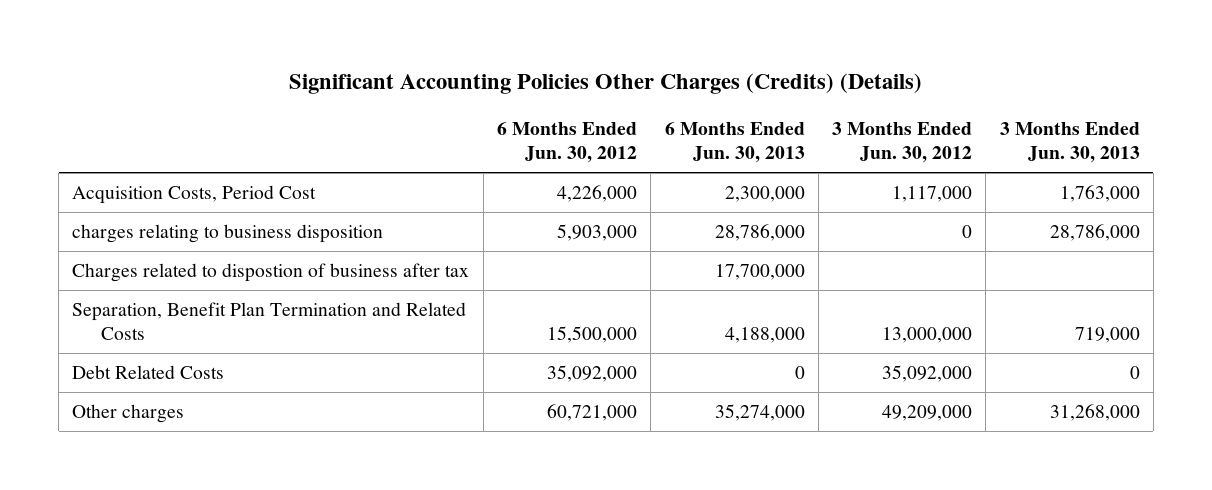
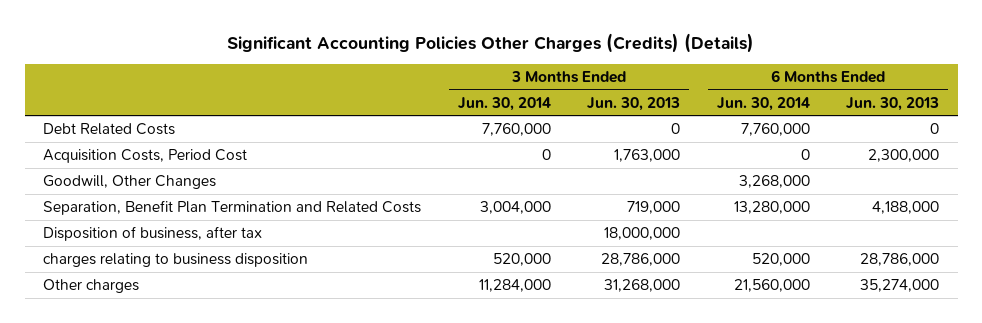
[497,122,638,164] 6 Months Ended Jun. 30, 2012 -> none
[832,122,973,164] 3 Months Ended Jun. 30, 2012 -> none
none -> [457,96,551,111] Jun. 30, 2014
none -> [716,96,810,111] Jun. 30, 2014
[72,365,225,380] Debt Related Costs -> [43,123,176,136] Debt Related Costs
[72,263,470,283] Charges related to dispostion of business after tax -> none
none -> [43,175,217,190] Goodwill, Other Changes
none -> [43,226,263,242] Disposition of business, after tax
[72,224,384,244] charges relating to business disposition -> [43,253,309,268] charges relating to business disposition

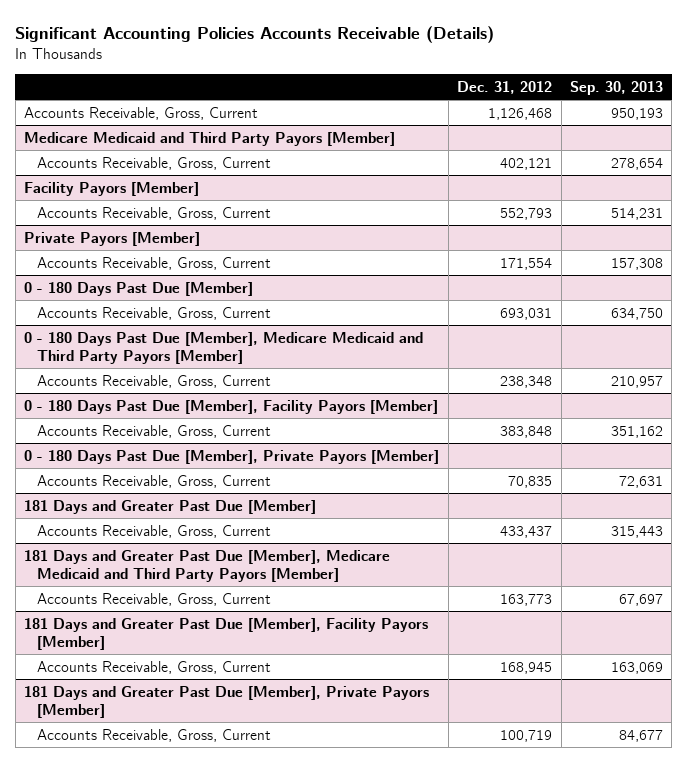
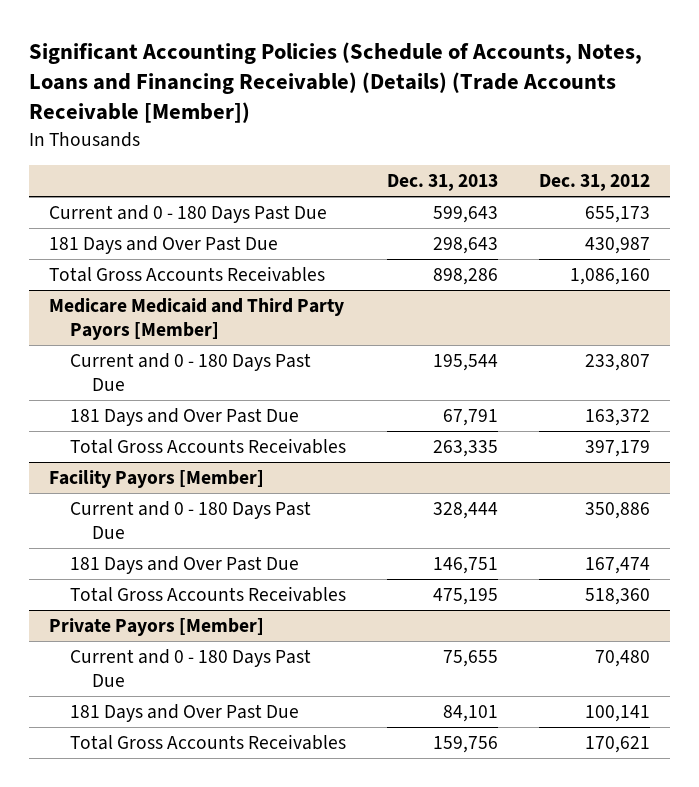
[15,25,495,43] Significant Accounting Policies Accounts Receivable (Details) -> [28,42,642,124] Significant Accounting Policies (Schedule of Accounts, Notes, Loans and Financing Receivable) (Details) (Trade Accounts Receivable [Member])
[569,80,663,95] Sep. 30, 2013 -> none
none -> [387,174,499,192] Dec. 31, 2013
none -> [49,205,328,224] Current and 0 - 180 Days Past Due
none -> [49,236,279,255] 181 Days and Over Past Due
[24,106,259,120] Accounts Receivable, Gross, Current -> [49,266,326,283] Total Gross Accounts Receivables
[488,107,553,120] 1,126,468 -> [569,268,650,286] 1,086,160
none -> [70,353,312,391] Current and 0 - 180 Days Past Due
none -> [70,408,300,427] 181 Days and Over Past Due
[37,156,272,170] Accounts Receivable, Gross, Current -> [70,438,347,455] Total Gross Accounts Receivables
[500,157,553,170] 402,121 -> [584,440,650,458] 397,179
none -> [70,501,312,539] Current and 0 - 180 Days Past Due
none -> [70,556,300,575] 181 Days and Over Past Due
[37,206,272,220] Accounts Receivable, Gross, Current -> [70,586,347,603] Total Gross Accounts Receivables
[500,207,553,220] 552,793 -> [584,588,650,606] 518,360
[24,281,254,296] 0 - 180 Days Past Due [Member] -> none
[37,306,272,320] Accounts Receivable, Gross, Current -> none
[24,331,424,364] 0 - 180 Days Past Due [Member], Medicare Medicaid and Third Party Payors [Member] -> none
[37,374,272,388] Accounts Receivable, Gross, Current -> none
[24,399,439,414] 0 - 180 Days Past Due [Member], Facility Payors [Member] -> none
[37,424,272,438] Accounts Receivable, Gross, Current -> none
[24,449,440,464] 0 - 180 Days Past Due [Member], Private Payors [Member] -> none
[37,474,272,488] Accounts Receivable, Gross, Current -> none
[24,499,317,514] 181 Days and Greater Past Due [Member] -> none
[37,524,272,538] Accounts Receivable, Gross, Current -> none
[24,549,391,582] 181 Days and Greater Past Due [Member], Medicare Medicaid and Third Party Payors [Member] -> none
[37,592,272,606] Accounts Receivable, Gross, Current -> none
[24,617,429,650] 181 Days and Greater Past Due [Member], Facility Payors [Member] -> none
[37,660,272,674] Accounts Receivable, Gross, Current -> none
[24,685,430,718] 181 Days and Greater Past Due [Member], Private Payors [Member] -> none
[37,728,272,742] Accounts Receivable, Gross, Current -> none
none -> [70,649,312,687] Current and 0 - 180 Days Past Due
none -> [70,704,300,723] 181 Days and Over Past Due
[37,256,272,270] Accounts Receivable, Gross, Current -> [70,734,347,751] Total Gross Accounts Receivables
[500,257,553,270] 171,554 -> [584,736,650,754] 170,621

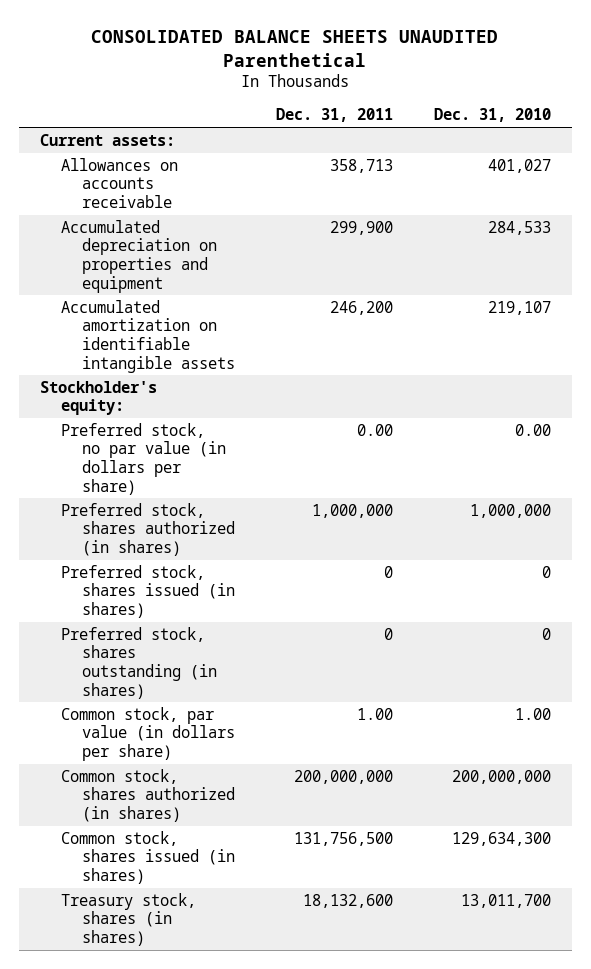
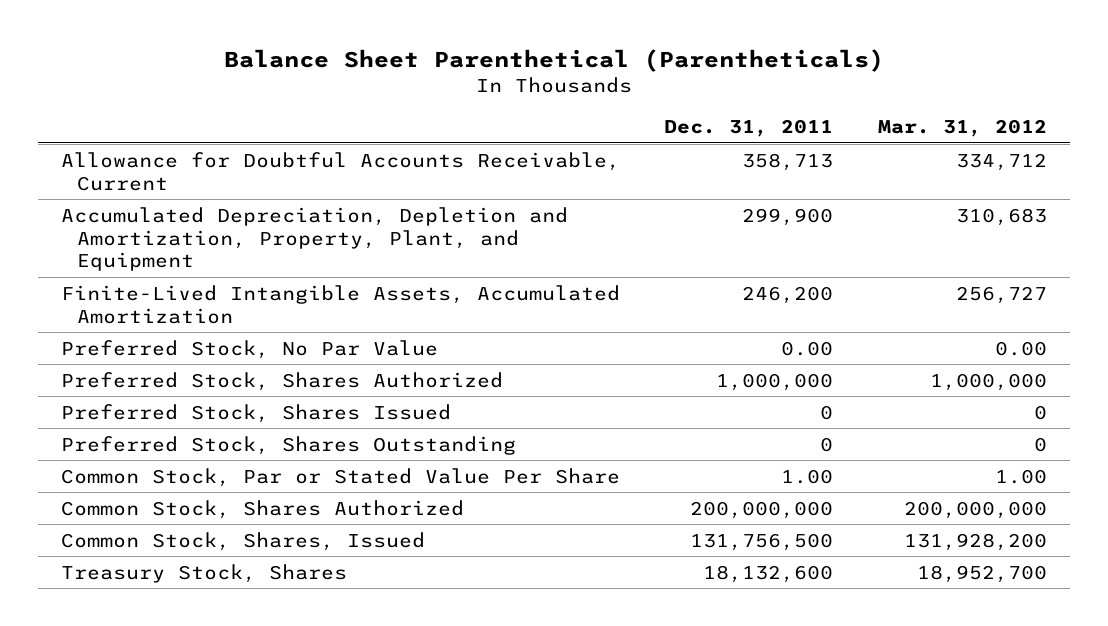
[91,29,499,67] CONSOLIDATED BALANCE SHEETS UNAUDITED Parenthetical -> [223,48,884,72] Balance Sheet Parenthetical (Parentheticals)
[434,108,552,123] Dec. 31, 2010 -> none
none -> [878,119,1048,138] Mar. 31, 2012
[39,133,175,146] Current assets: -> none
[39,380,157,416] Stockholder's equity: -> none
[60,157,178,208] Allowances on accounts receivable -> [60,151,620,191] Allowance for Doubtful Accounts Receivable, Current
[60,219,217,293] Accumulated depreciation on properties and equipment -> [60,206,568,272] Accumulated Depreciation, Depletion and Amortization, Property, Plant, and Equipment
[60,299,235,373] Accumulated amortization on identifiable intangible assets -> [60,284,620,324] Finite-Lived Intangible Assets, Accumulated Amortization
[60,422,226,495] Preferred stock, no par value (in dollars per share) -> [60,339,438,359] Preferred Stock, No Par Value
[60,502,235,556] Preferred stock, shares authorized (in shares) -> [60,371,503,391] Preferred Stock, Shares Authorized
[60,564,235,618] Preferred stock, shares issued (in shares) -> [60,403,451,423] Preferred Stock, Shares Issued
[60,626,217,699] Preferred stock, shares outstanding (in shares) -> [60,435,516,455] Preferred Stock, Shares Outstanding
[60,706,235,761] Common stock, par value (in dollars per share) -> [60,467,620,487] Common Stock, Par or Stated Value Per Share
[60,768,235,822] Common stock, shares authorized (in shares) -> [60,499,464,519] Common Stock, Shares Authorized
[60,830,235,884] Common stock, shares issued (in shares) -> [60,531,425,551] Common Stock, Shares, Issued
[60,892,196,946] Treasury stock, shares (in shares) -> [60,563,347,583] Treasury Stock, Shares

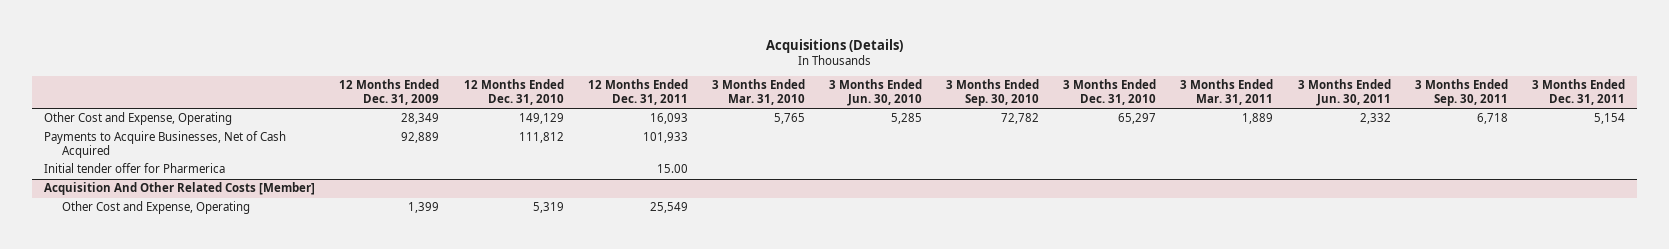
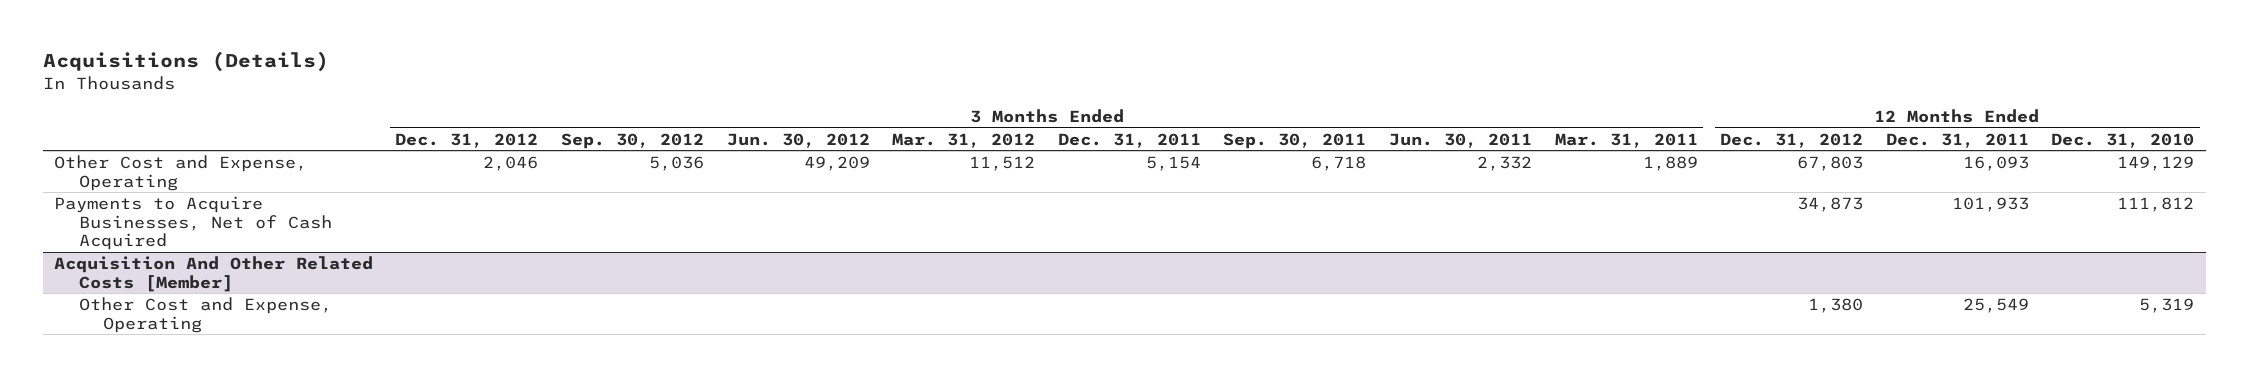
[339,79,440,106] 12 Months Ended Dec. 31, 2009 -> none
[711,79,805,106] 3 Months Ended Mar. 31, 2010 -> none
[829,79,923,107] 3 Months Ended Jun. 30, 2010 -> none
[946,79,1040,107] 3 Months Ended Sep. 30, 2010 -> none
[1063,79,1157,106] 3 Months Ended Dec. 31, 2010 -> none
none -> [395,132,539,148] Dec. 31, 2012
none -> [561,132,705,149] Sep. 30, 2012
none -> [726,132,870,148] Jun. 30, 2012
none -> [892,132,1036,148] Mar. 31, 2012
none -> [1720,132,1864,148] Dec. 31, 2012
[44,163,226,174] Initial tender offer for Pharmerica -> none

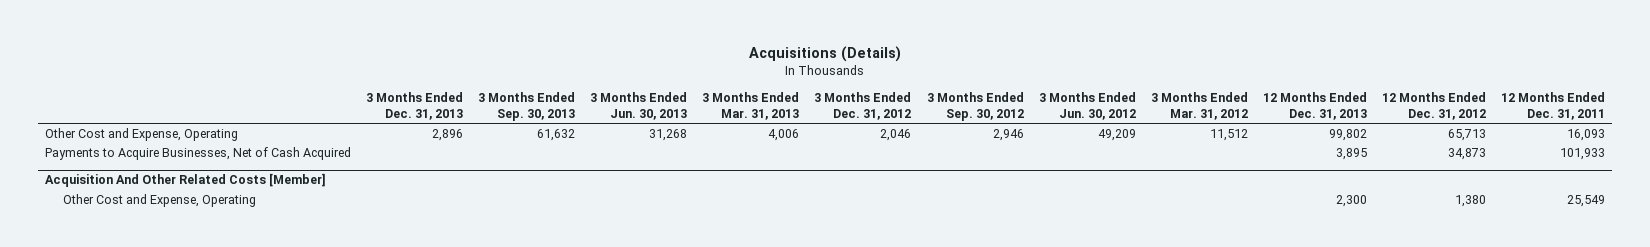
[1057,132,1201,148] Dec. 31, 2011 -> none
[1223,132,1367,149] Sep. 30, 2011 -> none
[1389,132,1533,148] Jun. 30, 2011 -> none
[1554,132,1698,148] Mar. 31, 2011 -> none
[2051,132,2195,148] Dec. 31, 2010 -> none
none -> [366,91,464,121] 3 Months Ended Dec. 31, 2013
none -> [478,91,576,122] 3 Months Ended Sep. 30, 2013
none -> [590,91,688,121] 3 Months Ended Jun. 30, 2013
none -> [702,91,800,121] 3 Months Ended Mar. 31, 2013
none -> [1262,91,1367,121] 12 Months Ended Dec. 31, 2013
[649,155,705,171] 5,036 -> [992,129,1024,142] 2,946
[1797,155,1864,171] 67,803 -> [1447,129,1486,142] 65,713

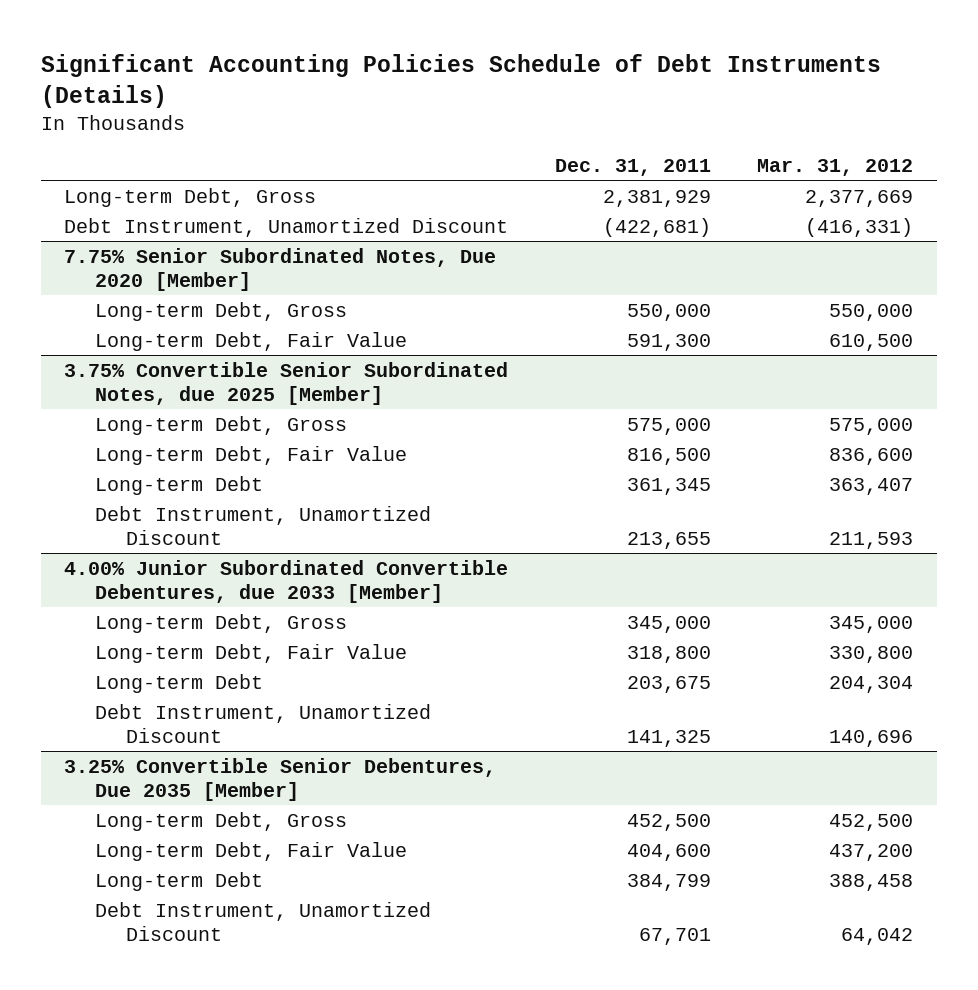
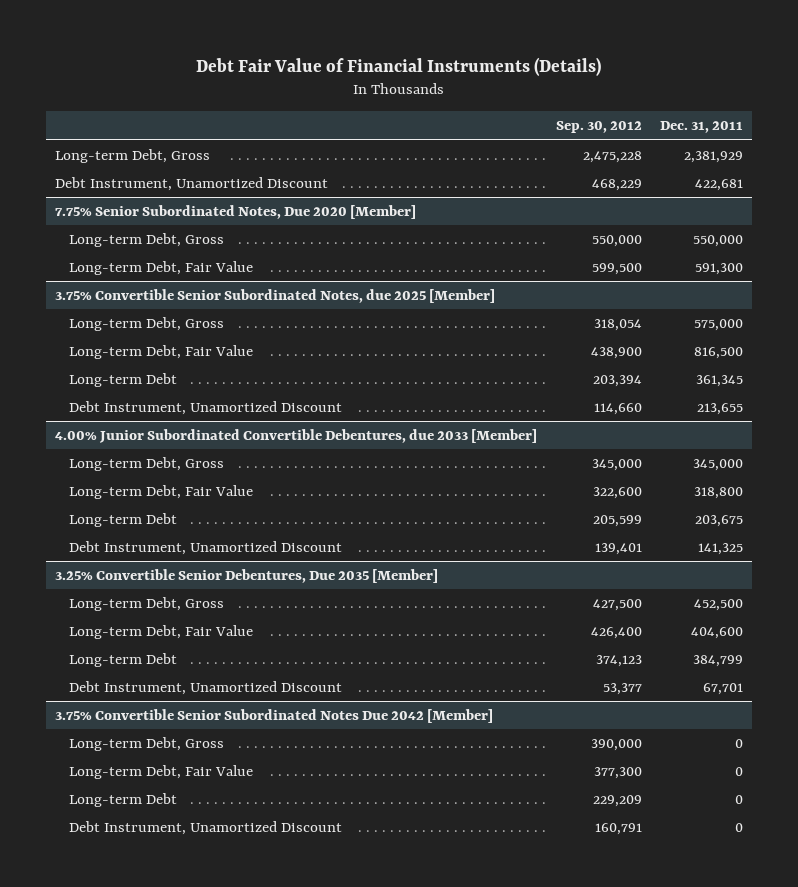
[40,53,881,109] Significant Accounting Policies Schedule of Debt Instruments (Details) -> [196,56,602,76] Debt Fair Value of Financial Instruments (Details)
[757,158,914,176] Mar. 31, 2012 -> none
none -> [555,121,642,134] Sep. 30, 2012
[602,217,711,237] (422,681) -> [695,179,744,192] 422,681
none -> [55,709,494,724] 3.75% Convertible Senior Subordinated Notes Due 2042 [Member]
none -> [68,737,224,752] Long-term Debt, Gross
none -> [68,765,253,780] Long-term Debt, Fair Value
none -> [68,793,177,808] Long-term Debt
none -> [68,821,342,836] Debt Instrument, Unamortized Discount

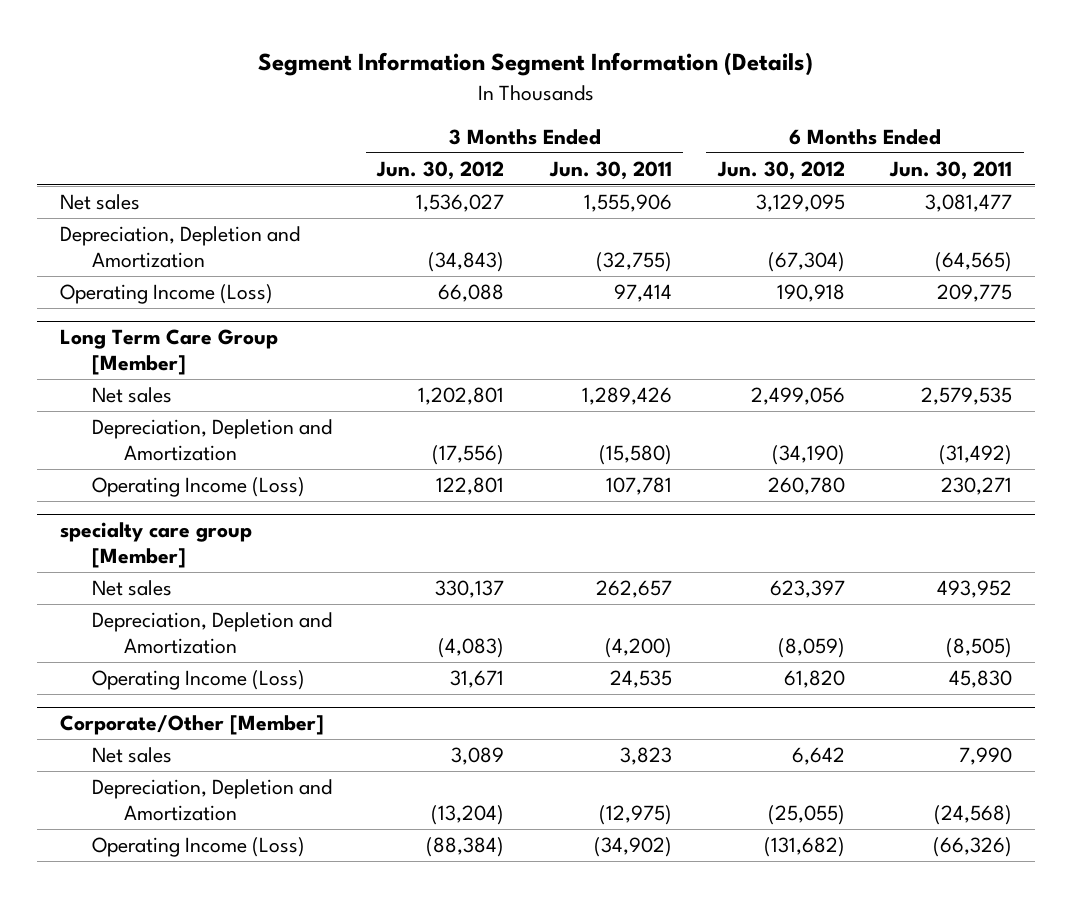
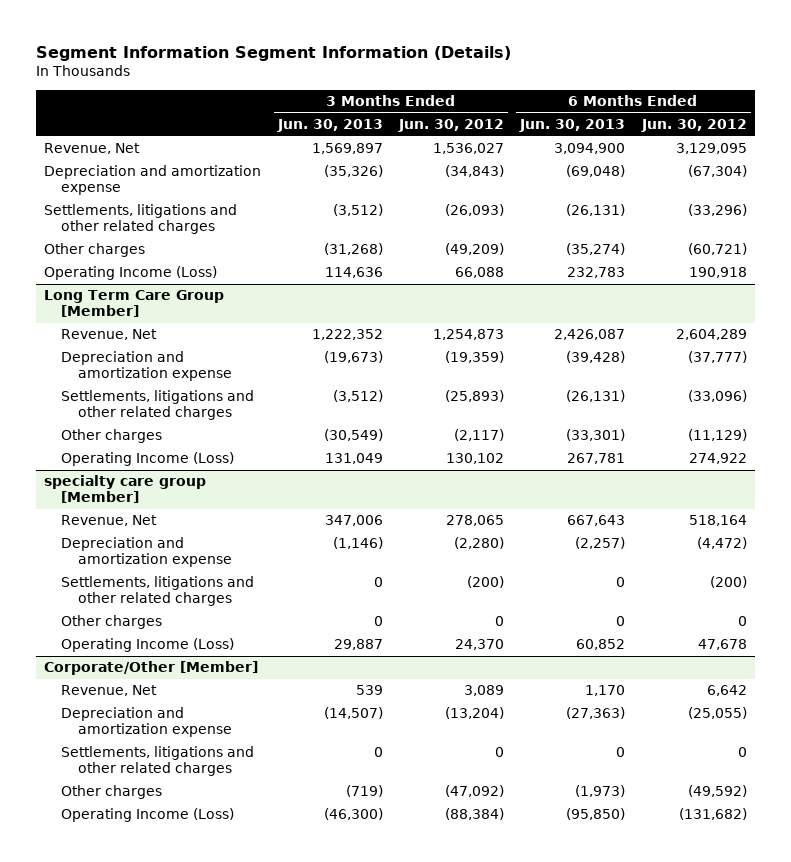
[548,160,672,180] Jun. 30, 2011 -> none
[889,160,1013,180] Jun. 30, 2011 -> none
none -> [276,119,383,133] Jun. 30, 2013
none -> [519,119,626,133] Jun. 30, 2013
[59,193,140,210] Net sales -> [44,143,141,155] Revenue, Net
[59,225,300,269] Depreciation, Depletion and Amortization -> [44,165,262,196] Depreciation and amortization expense
none -> [44,204,238,235] Settlements, litigations and other related charges
none -> [44,243,146,258] Other charges
[91,386,172,403] Net sales -> [61,329,158,341] Revenue, Net
[418,386,505,405] 1,202,801 -> [432,329,504,341] 1,254,873
[750,386,845,405] 2,499,056 -> [675,329,747,341] 2,604,289
[91,418,332,462] Depreciation, Depletion and Amortization -> [61,351,233,382] Depreciation and amortization expense
[432,445,505,466] (17,556) -> [444,351,504,364] (19,359)
[771,445,845,466] (34,190) -> [687,351,747,364] (37,777)
none -> [61,390,255,421] Settlements, litigations and other related charges
none -> [61,429,163,444] Other charges
[436,476,505,495] 122,801 -> [445,453,504,465] 130,102
[767,476,845,495] 260,780 -> [688,453,747,465] 274,922
[91,579,172,596] Net sales -> [61,515,158,527] Revenue, Net
[435,579,505,598] 330,137 -> [445,515,504,527] 278,065
[769,579,845,598] 623,397 -> [688,515,747,527] 518,164
[91,611,332,655] Depreciation, Depletion and Amortization -> [61,537,233,568] Depreciation and amortization expense
[438,638,505,659] (4,083) -> [453,537,504,550] (2,280)
[777,638,845,659] (8,059) -> [696,537,747,550] (4,472)
none -> [61,576,255,607] Settlements, litigations and other related charges
none -> [61,615,163,630] Other charges
[450,669,505,688] 31,671 -> [454,639,504,651] 24,370
[783,669,845,688] 61,820 -> [697,639,747,651] 47,678
[91,746,172,763] Net sales -> [61,685,158,697] Revenue, Net
[91,778,332,822] Depreciation, Depletion and Amortization -> [61,707,233,738] Depreciation and amortization expense
none -> [61,746,255,777] Settlements, litigations and other related charges
none -> [61,785,163,800] Other charges

